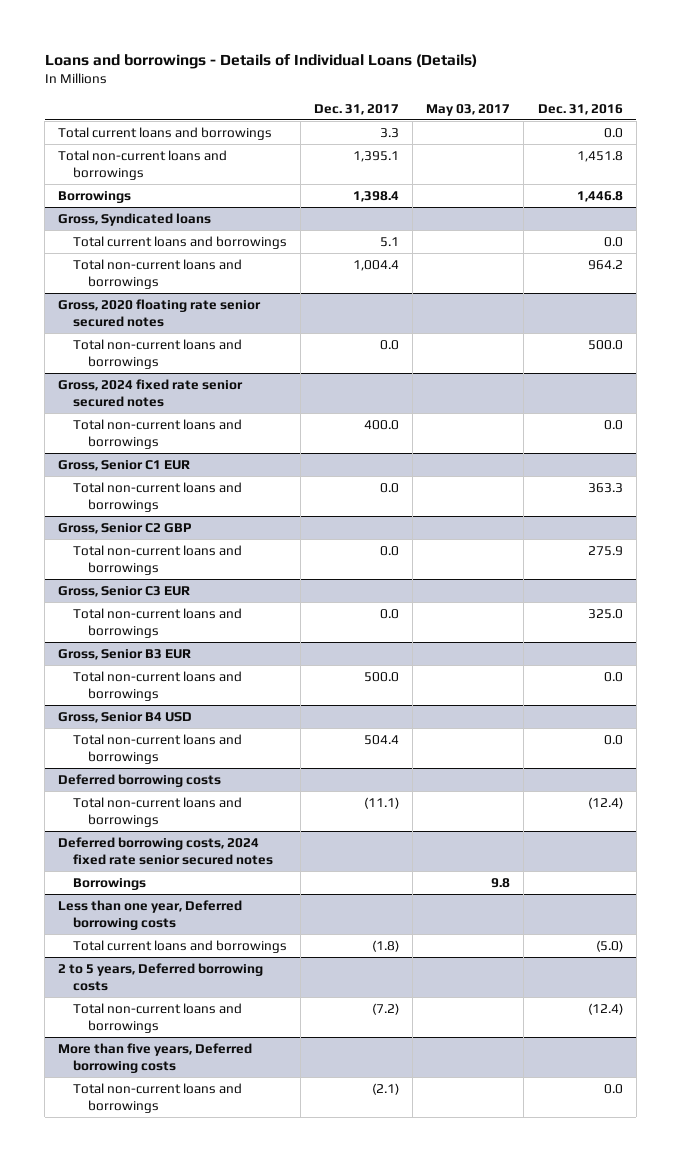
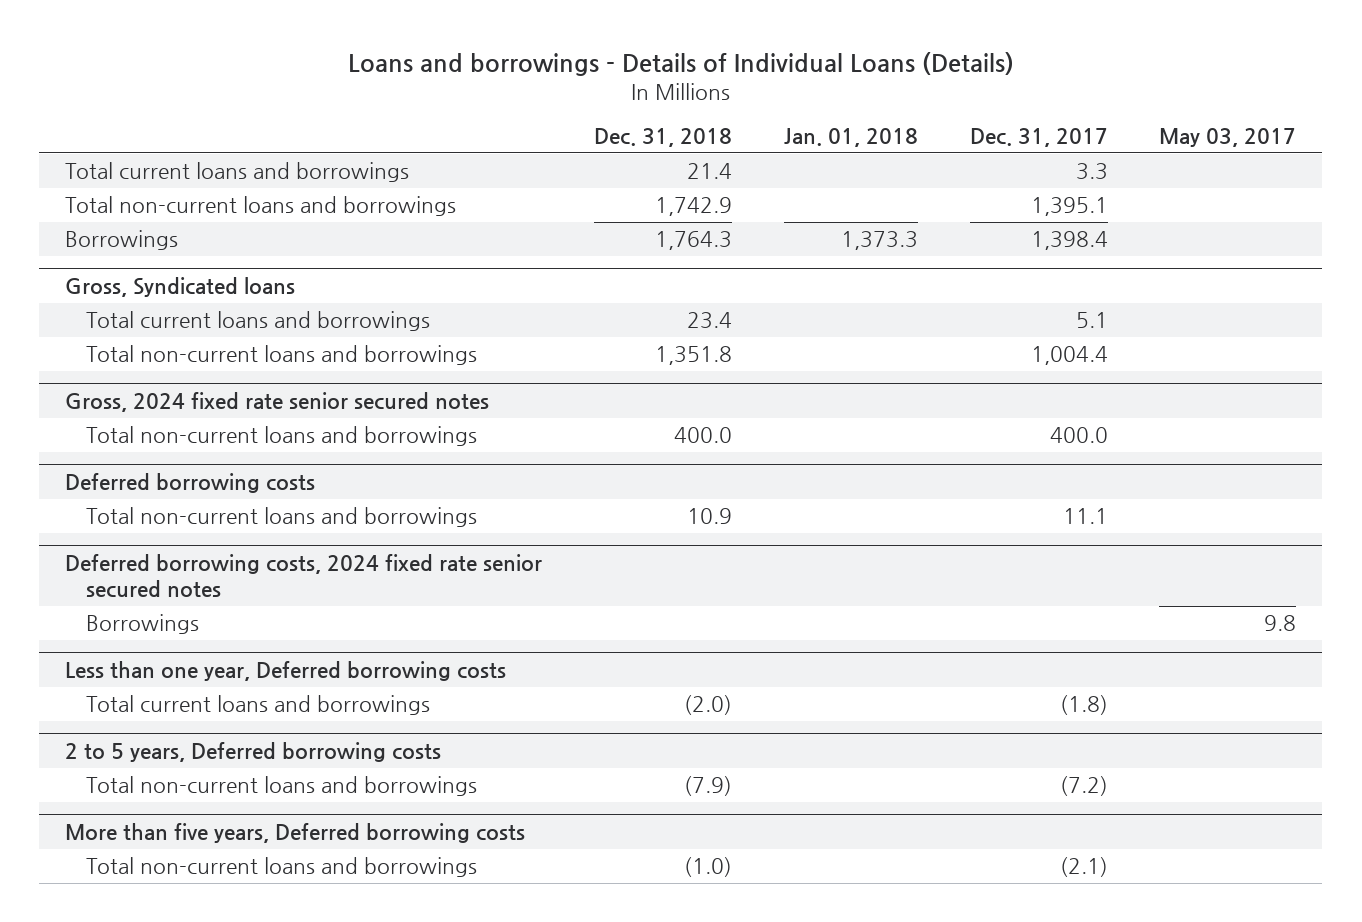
[537,103,623,115] Dec. 31, 2016 -> none
none -> [593,128,732,148] Dec. 31, 2018
none -> [783,128,918,148] Jan. 01, 2018
[58,298,262,328] Gross, 2020 floating rate senior secured notes -> none
[73,338,243,370] Total non-current loans and borrowings -> none
[58,459,191,471] Gross, Senior C1 EUR -> none
[73,481,243,513] Total non-current loans and borrowings -> none
[58,522,192,534] Gross, Senior C2 GBP -> none
[73,544,243,576] Total non-current loans and borrowings -> none
[58,585,191,597] Gross, Senior C3 EUR -> none
[73,607,243,639] Total non-current loans and borrowings -> none
[58,648,192,660] Gross, Senior B3 EUR -> none
[73,670,243,702] Total non-current loans and borrowings -> none
[58,711,193,723] Gross, Senior B4 USD -> none
[73,733,243,765] Total non-current loans and borrowings -> none
[364,796,400,809] (11.1) -> [1062,508,1108,525] 11.1

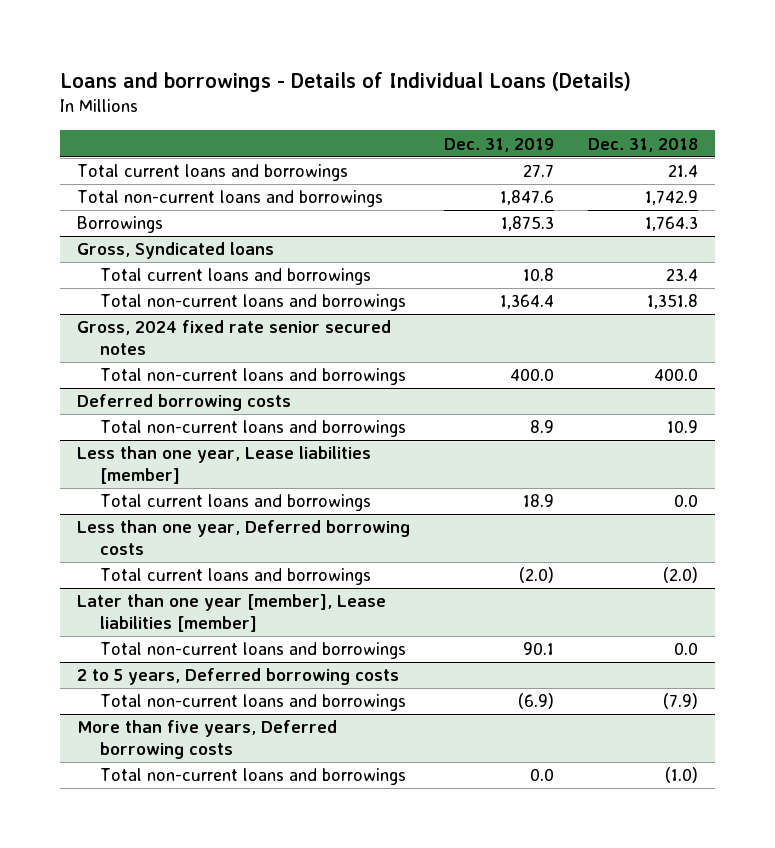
[783,128,918,148] Jan. 01, 2018 -> none
[969,128,1108,148] Dec. 31, 2017 -> none
[1159,128,1297,148] May 03, 2017 -> none
none -> [443,137,554,152] Dec. 31, 2019
[65,554,543,598] Deferred borrowing costs, 2024 fixed rate senior secured notes -> none
[85,614,199,635] Borrowings -> none
none -> [76,446,371,484] Less than one year, Lease liabilities [member]
none -> [99,494,371,512] Total current loans and borrowings
none -> [76,594,386,632] Later than one year [member], Lease liabilities [member]
none -> [99,642,406,660] Total non-current loans and borrowings

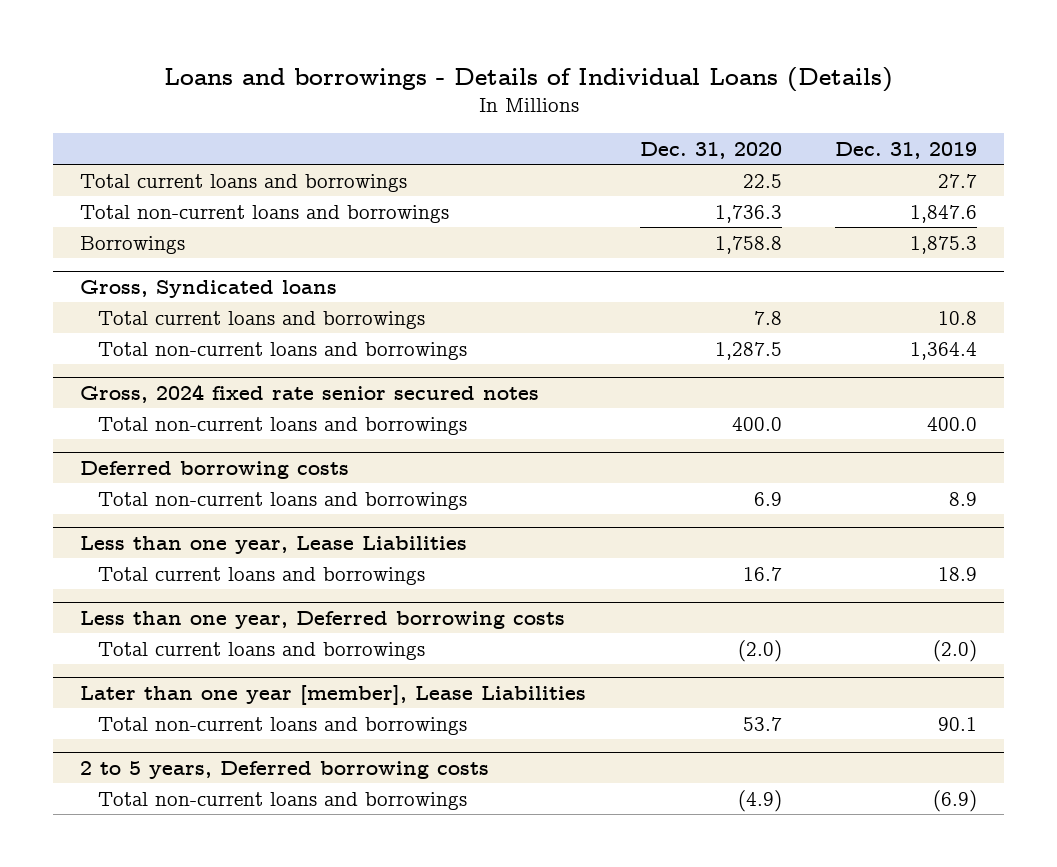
[588,137,699,152] Dec. 31, 2018 -> none
none -> [639,141,782,159] Dec. 31, 2020
[76,446,371,484] Less than one year, Lease liabilities [member] -> [80,535,468,554] Less than one year, Lease Liabilities
[76,594,386,632] Later than one year [member], Lease liabilities [member] -> [80,684,587,705] Later than one year [member], Lease Liabilities
[76,720,337,759] More than five years, Deferred borrowing costs -> none
[99,768,406,786] Total non-current loans and borrowings -> none

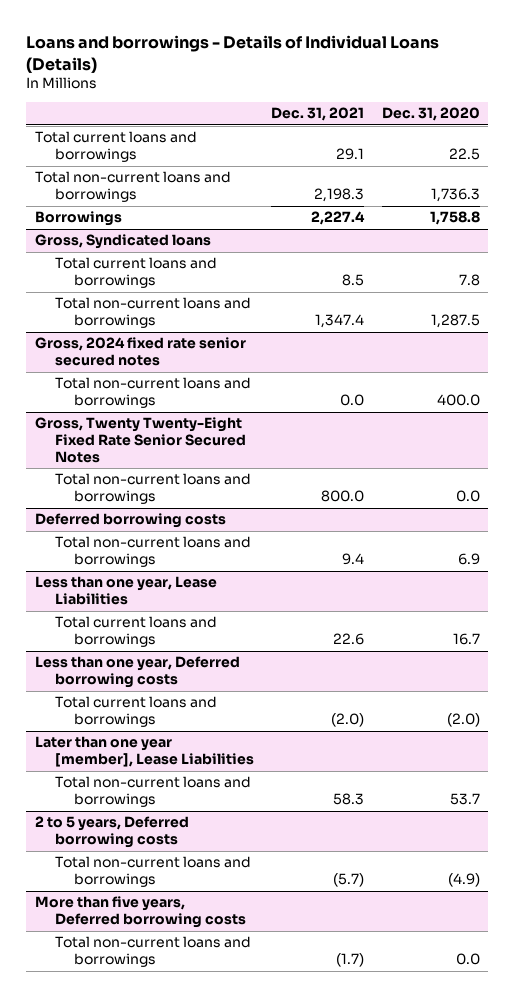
[835,141,978,159] Dec. 31, 2019 -> none
none -> [271,107,365,122] Dec. 31, 2021
none -> [35,417,246,464] Gross, Twenty Twenty-Eight Fixed Rate Senior Secured Notes
none -> [54,473,251,505] Total non-current loans and borrowings
none -> [35,896,246,929] More than five years, Deferred borrowing costs
none -> [54,936,251,968] Total non-current loans and borrowings

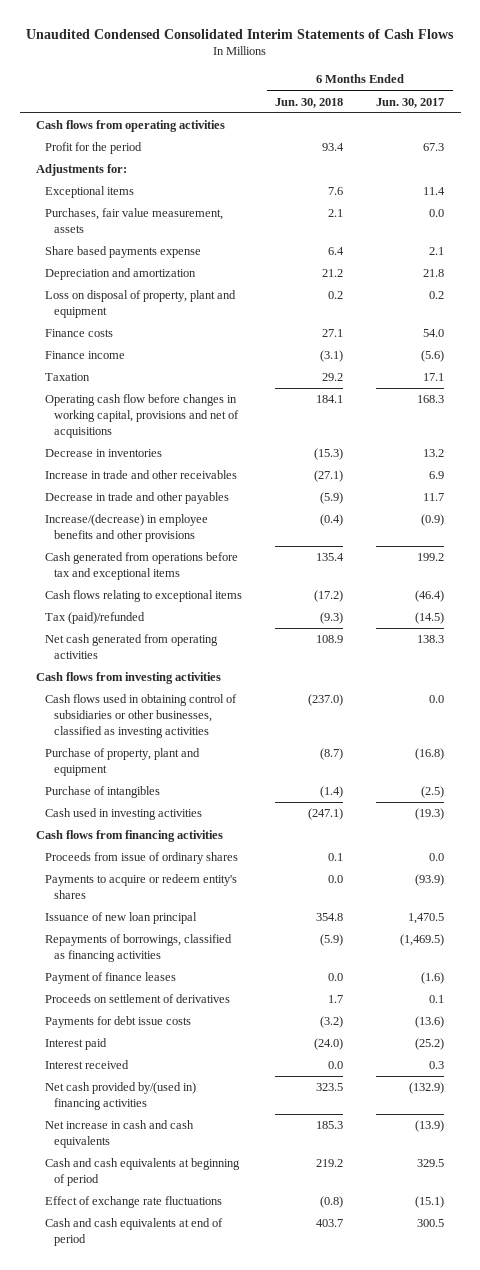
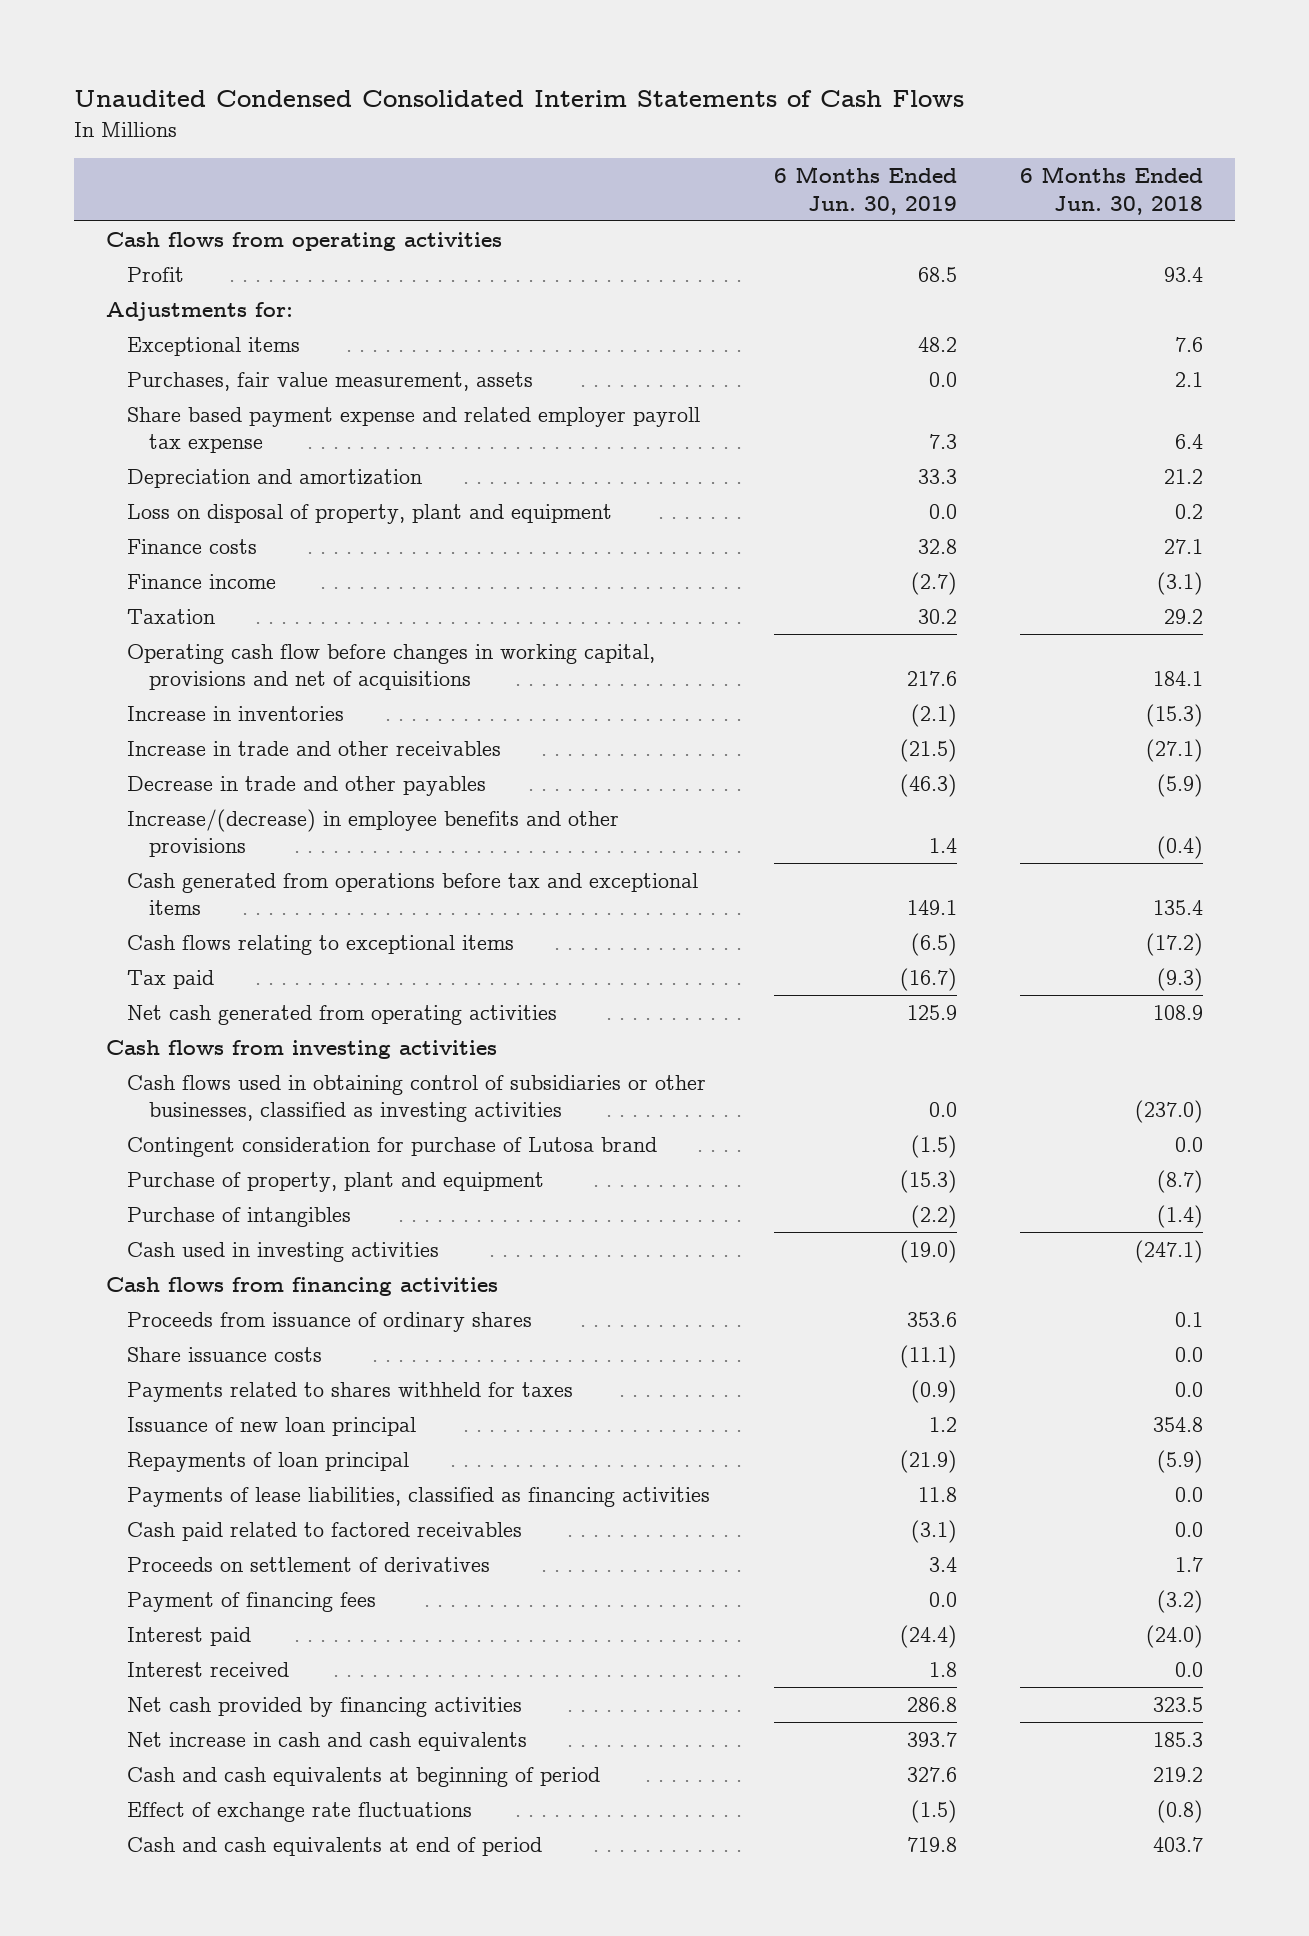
[376,97,445,108] Jun. 30, 2017 -> none
none -> [773,166,957,215] 6 Months Ended Jun. 30, 2019
[45,142,143,155] Profit for the period -> [127,266,185,282] Profit
[45,246,202,259] Share based payments expense -> [127,406,701,454] Share based payment expense and related employer payroll tax expense
[45,449,163,458] Decrease in inventories -> [127,705,345,721] Increase in inventories
[45,612,146,625] Tax (paid)/refunded -> [127,969,215,989] Tax paid
none -> [127,1136,658,1157] Contingent consideration for purchase of Lutosa brand
[45,852,239,865] Proceeds from issue of ordinary shares -> [127,1311,533,1332] Proceeds from issuance of ordinary shares
[45,874,238,899] Payments to acquire or redeem entity's shares -> [127,1346,323,1362] Share issuance costs
none -> [127,1381,574,1402] Payments related to shares withheld for taxes
[45,972,177,985] Payment of finance leases -> none
[45,934,233,962] Repayments of borrowings, classified as financing activities -> [127,1451,410,1472] Repayments of loan principal
none -> [127,1486,711,1507] Payments of lease liabilities, classified as financing activities
none -> [127,1521,523,1541] Cash paid related to factored receivables
[45,1016,192,1029] Payments for debt issue costs -> [127,1591,377,1612] Payment of financing fees
[45,1082,197,1110] Net cash provided by/(used in) financing activities -> [127,1696,523,1717] Net cash provided by financing activities

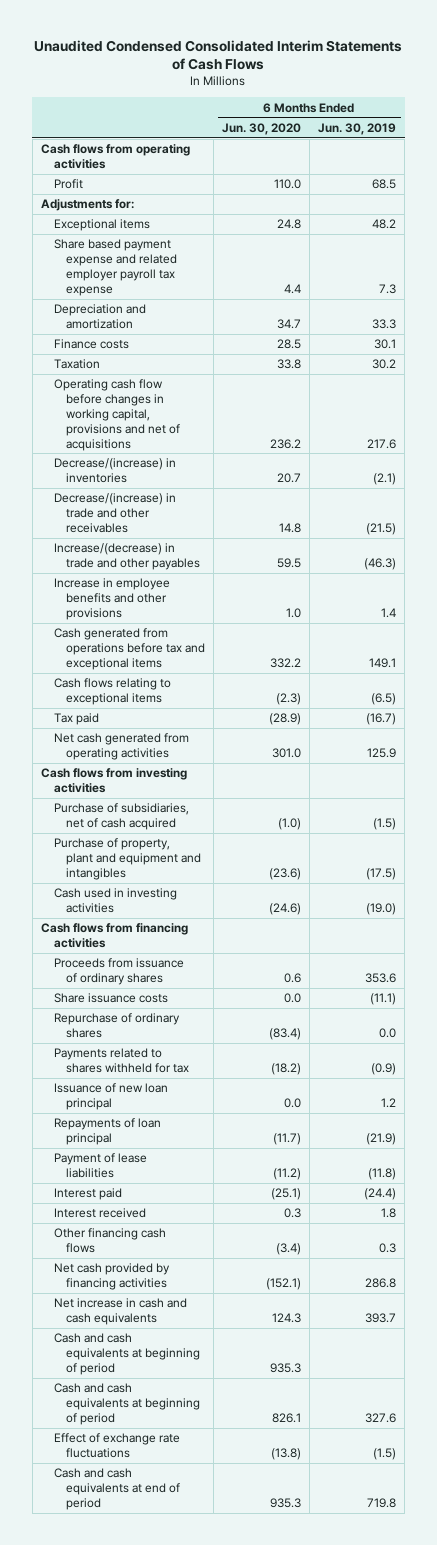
[1020,166,1204,215] 6 Months Ended Jun. 30, 2018 -> none
none -> [222,122,302,135] Jun. 30, 2020
[127,371,534,391] Purchases, fair value measurement, assets -> none
[127,503,613,524] Loss on disposal of property, plant and equipment -> none
[127,573,277,589] Finance income -> none
[917,538,957,554] 32.8 -> [374,339,397,350] 30.1
[127,705,345,721] Increase in inventories -> [53,458,176,484] Decrease/(increase) in inventories
[127,740,502,756] Increase in trade and other receivables -> [53,493,176,533] Decrease/(increase) in trade and other receivables
[127,775,487,796] Decrease in trade and other payables -> [53,543,201,571] Increase/(decrease) in trade and other payables
[127,808,620,858] Increase/(decrease) in employee benefits and other provisions -> [53,578,170,620] Increase in employee benefits and other provisions
[127,1074,707,1123] Cash flows used in obtaining control of subsidiaries or other businesses, classified as investing activities -> none
[127,1136,658,1157] Contingent consideration for purchase of Lutosa brand -> none
[127,1206,352,1227] Purchase of intangibles -> none
none -> [53,803,189,831] Purchase of subsidiaries, net of cash acquired
[127,1171,545,1192] Purchase of property, plant and equipment -> [53,838,202,880] Purchase of property, plant and equipment and intangibles
[899,1169,957,1193] (15.3) -> [366,867,397,880] (17.5)
none -> [53,1013,180,1039] Repurchase of ordinary shares
[127,1381,574,1402] Payments related to shares withheld for taxes -> [53,1048,190,1074] Payments related to shares withheld for tax
[127,1521,523,1541] Cash paid related to factored receivables -> none
[127,1556,491,1572] Proceeds on settlement of derivatives -> none
[127,1591,377,1612] Payment of financing fees -> none
[127,1486,711,1507] Payments of lease liabilities, classified as financing activities -> [53,1153,147,1179] Payment of lease liabilities
[917,1486,957,1502] 11.8 -> [368,1168,397,1181] (11.8)
none -> [53,1228,166,1254] Other financing cash flows
none -> [53,1333,201,1375] Cash and cash equivalents at beginning of period

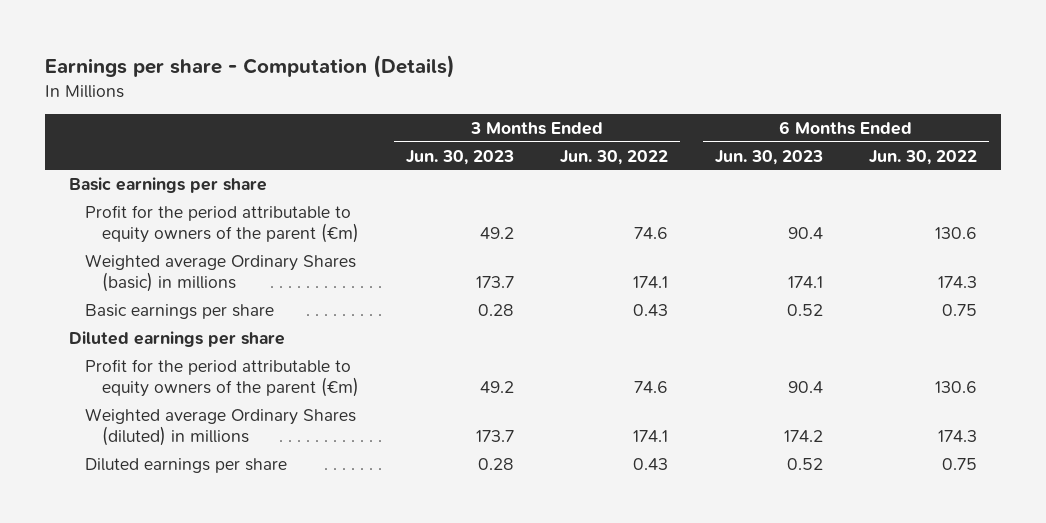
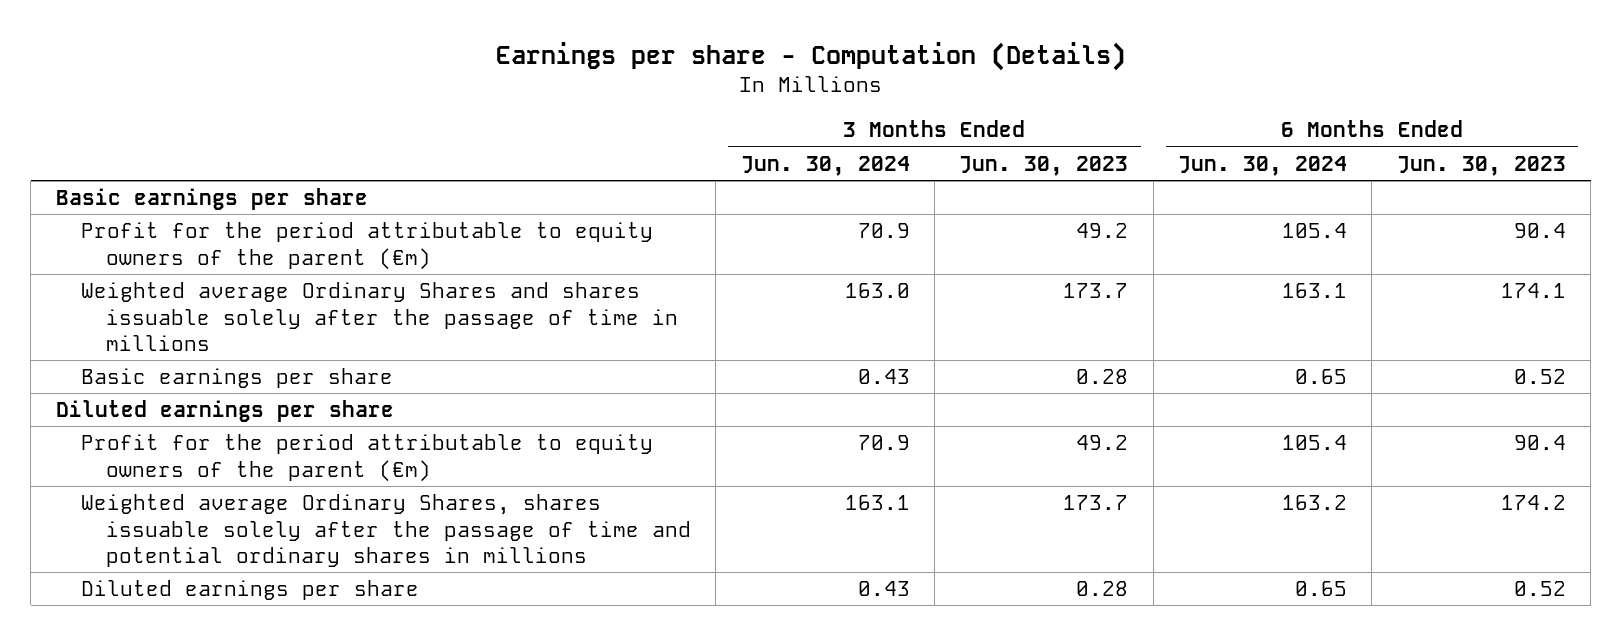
[560,149,669,165] Jun. 30, 2022 -> none
[869,149,978,165] Jun. 30, 2022 -> none
none -> [740,155,910,176] Jun. 30, 2024
none -> [1177,155,1347,176] Jun. 30, 2024
[85,253,357,292] Weighted average Ordinary Shares (basic) in millions -> [80,282,678,352] Weighted average Ordinary Shares and shares issuable solely after the passage of time in millions
[85,407,357,446] Weighted average Ordinary Shares (diluted) in millions -> [80,494,691,568] Weighted average Ordinary Shares, shares issuable solely after the passage of time and potential ordinary shares in millions

